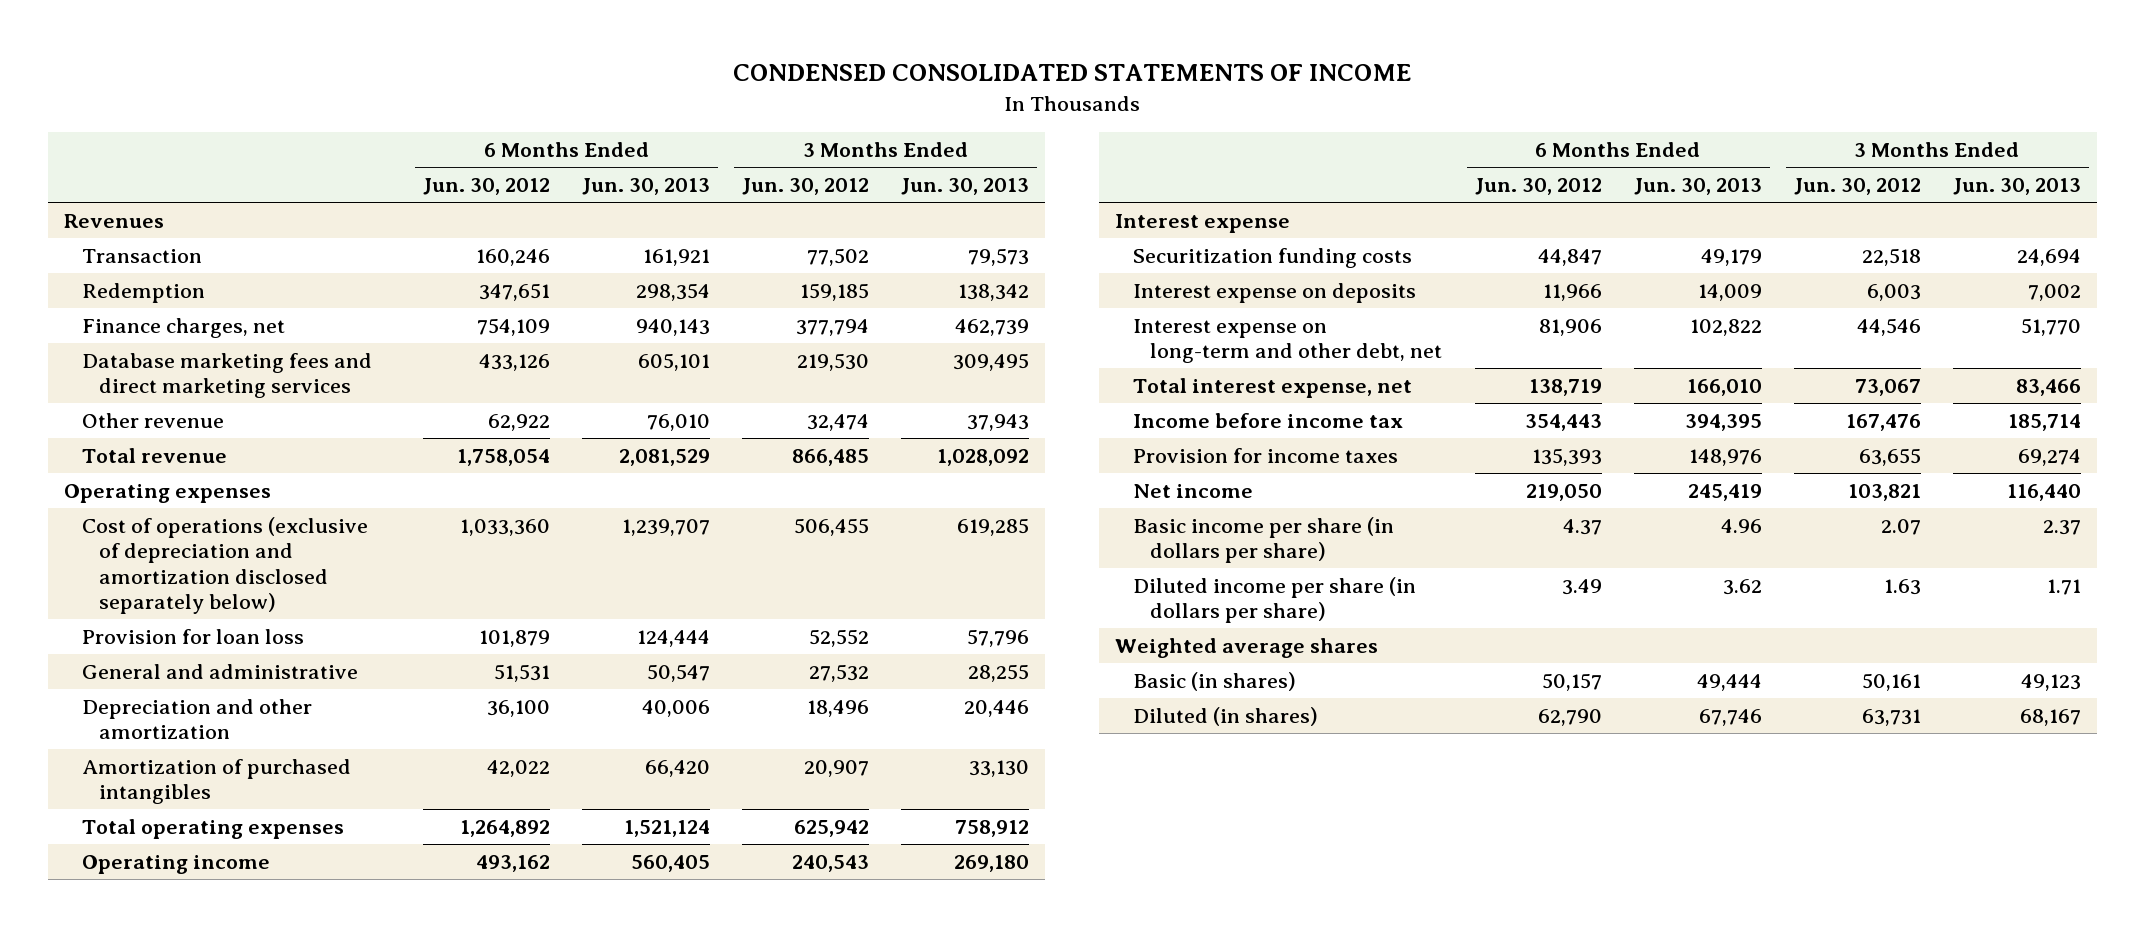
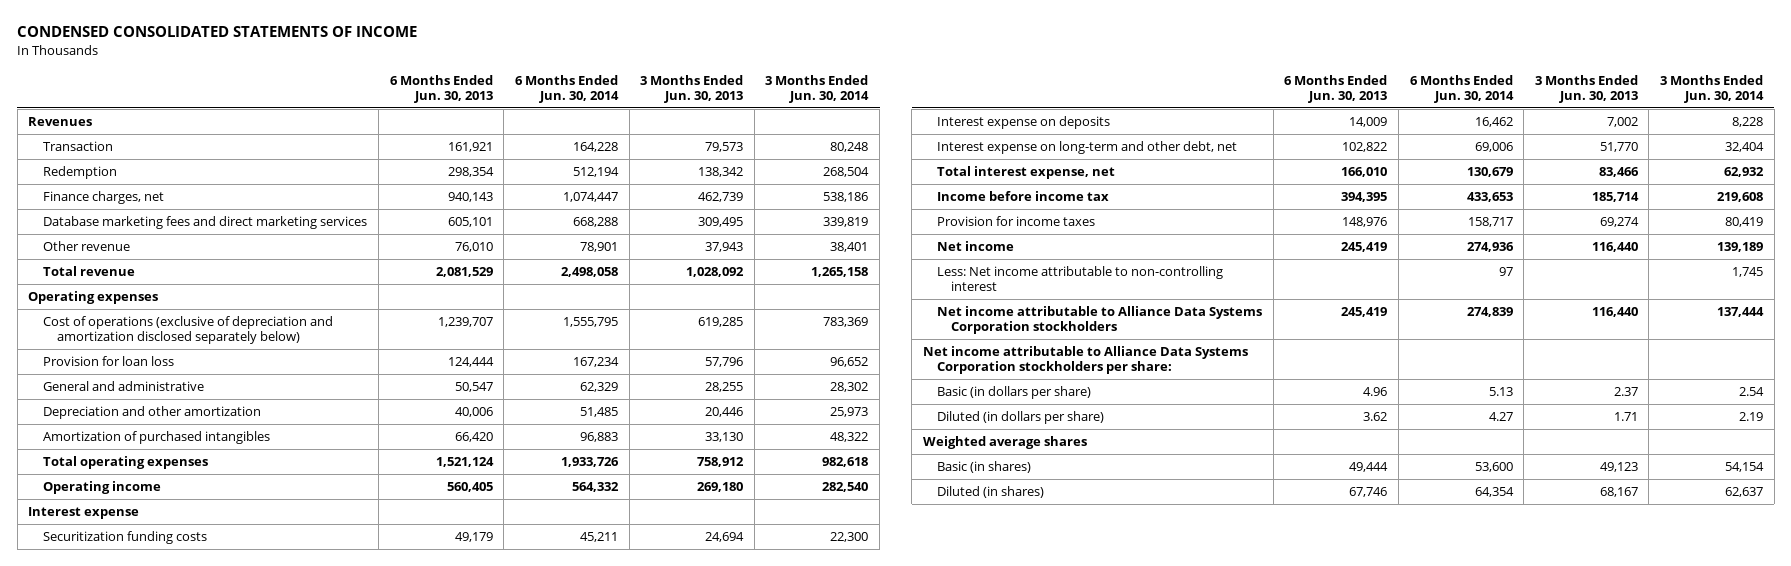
[423,178,551,196] Jun. 30, 2012 -> none
[742,178,870,196] Jun. 30, 2012 -> none
none -> [514,74,619,103] 6 Months Ended Jun. 30, 2014
none -> [765,74,870,103] 3 Months Ended Jun. 30, 2014
none -> [937,266,1224,292] Less: Net income attributable to non-controlling interest
none -> [937,306,1263,335] Net income attributable to Alliance Data Systems Corporation stockholders
none -> [922,346,1248,375] Net income attributable to Alliance Data Systems Corporation stockholders per share:
[1132,516,1394,564] Basic income per share (in dollars per share) -> [937,386,1092,400] Basic (in dollars per share)
[1132,576,1416,624] Diluted income per share (in dollars per share) -> [937,411,1105,425] Diluted (in dollars per share)

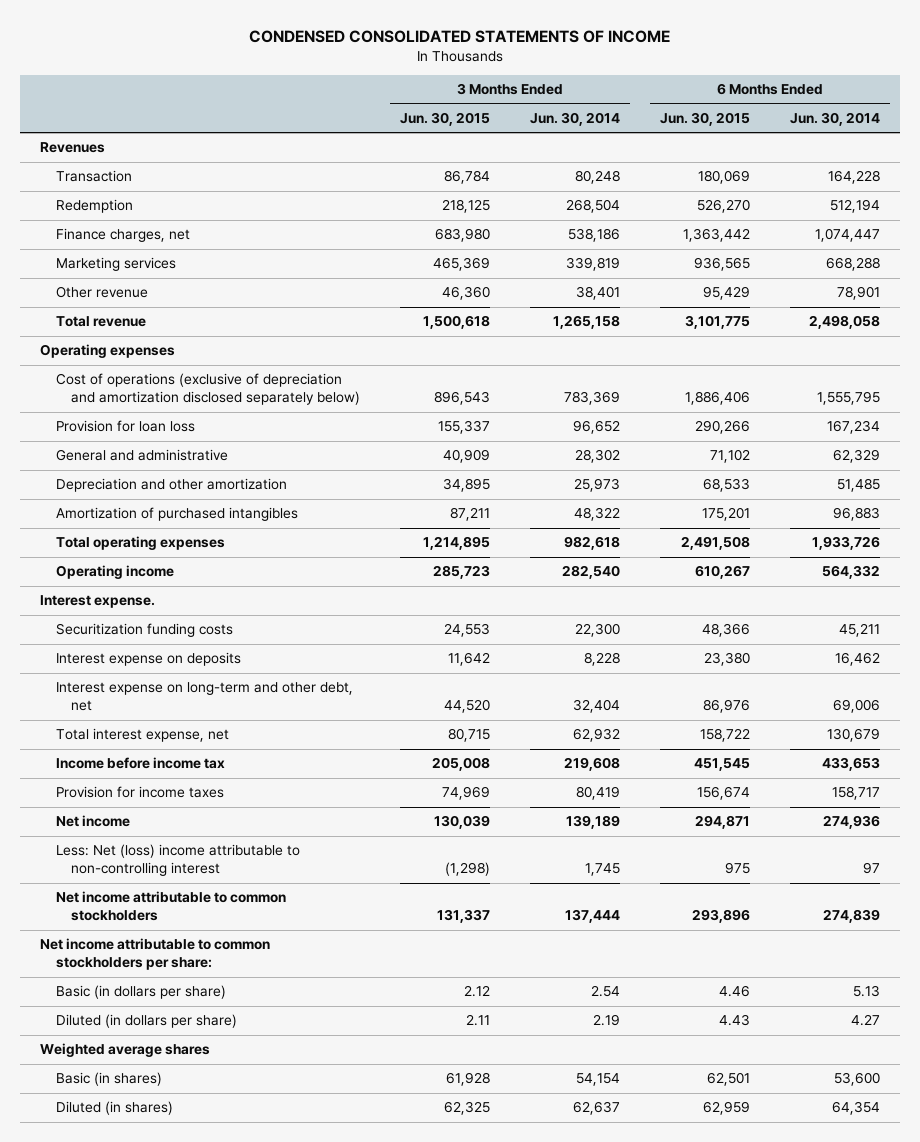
[389,74,493,103] 6 Months Ended Jun. 30, 2013 -> none
[640,74,744,103] 3 Months Ended Jun. 30, 2013 -> none
none -> [399,111,490,126] Jun. 30, 2015
none -> [659,111,750,126] Jun. 30, 2015
[42,216,367,230] Database marketing fees and direct marketing services -> [55,257,176,272] Marketing services
[28,507,140,520] Interest expense -> [40,595,156,609] Interest expense.
[937,266,1224,292] Less: Net income attributable to non-controlling interest -> [55,844,300,877] Less: Net (loss) income attributable to non-controlling interest
[937,306,1263,335] Net income attributable to Alliance Data Systems Corporation stockholders -> [55,891,286,922] Net income attributable to common stockholders
[922,346,1248,375] Net income attributable to Alliance Data Systems Corporation stockholders per share: -> [40,938,271,971] Net income attributable to common stockholders per share:

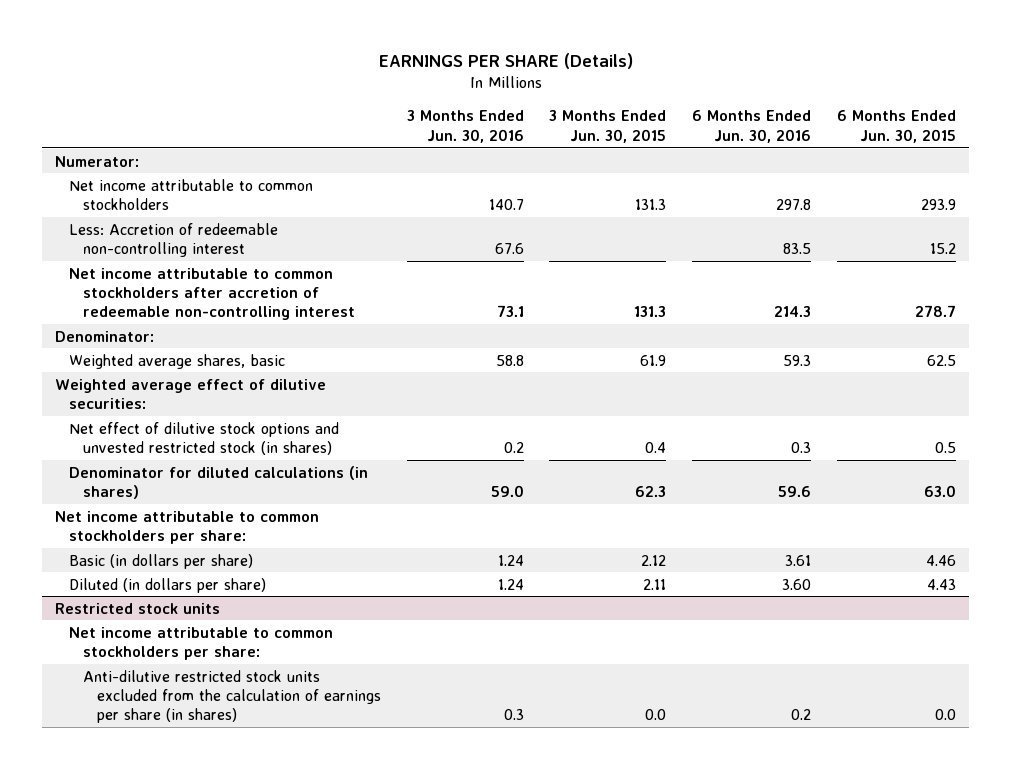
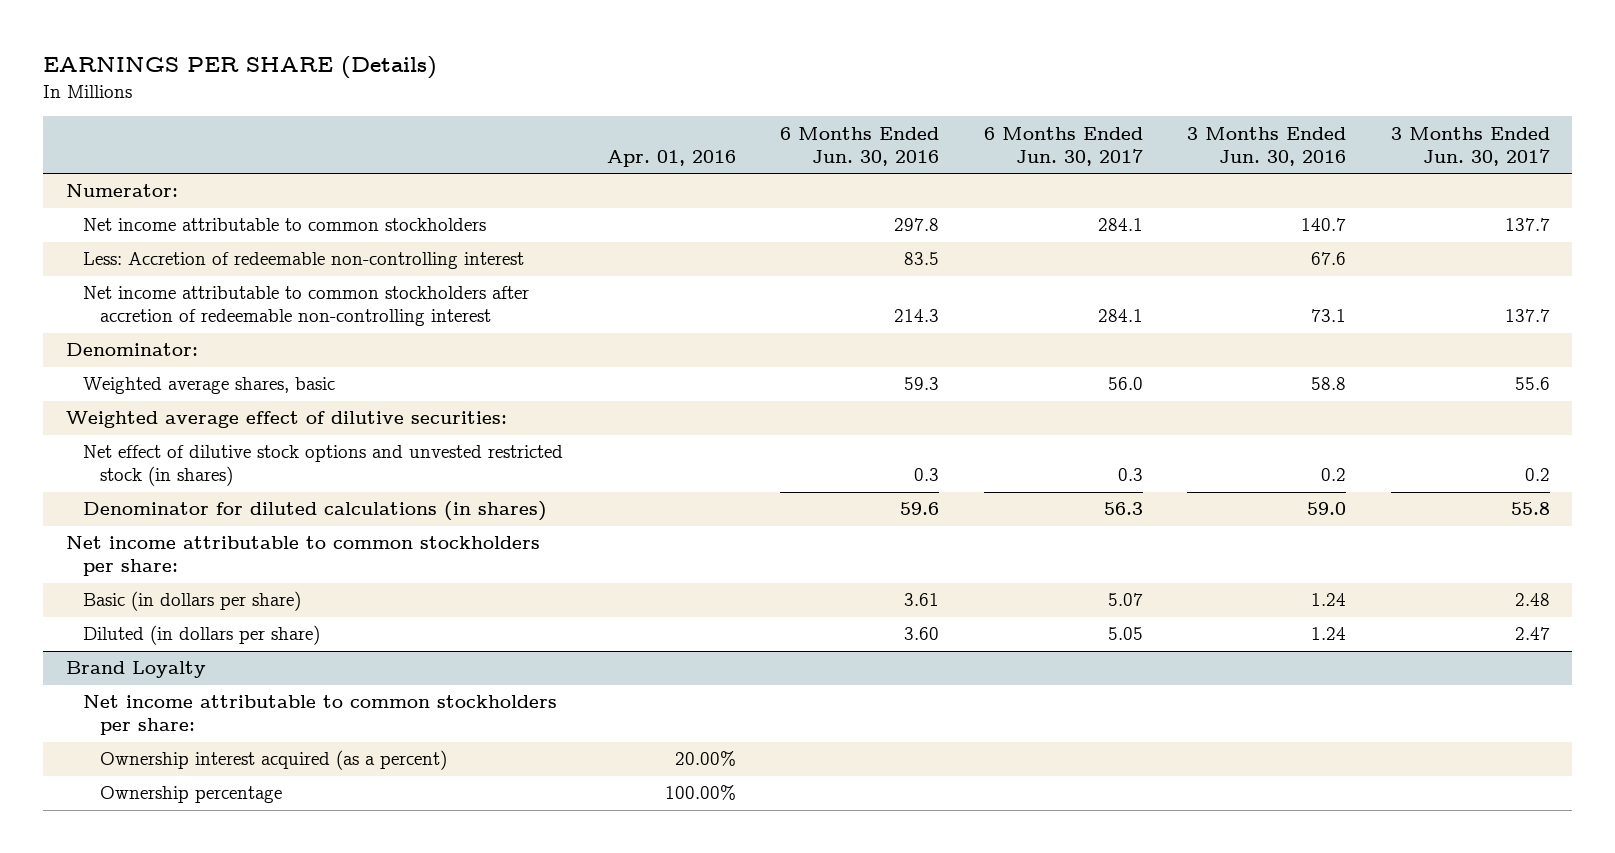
[549,110,667,143] 3 Months Ended Jun. 30, 2015 -> none
[837,110,957,143] 6 Months Ended Jun. 30, 2015 -> none
none -> [606,149,736,167] Apr. 01, 2016
none -> [983,126,1143,166] 6 Months Ended Jun. 30, 2017
none -> [1390,126,1550,166] 3 Months Ended Jun. 30, 2017
[55,602,221,614] Restricted stock units -> none
none -> [65,661,206,679] Brand Loyalty
[82,669,381,724] Anti-dilutive restricted stock units excluded from the calculation of earnings per share (in shares) -> none
none -> [99,750,447,771] Ownership interest acquired (as a percent)
none -> [99,786,282,804] Ownership percentage

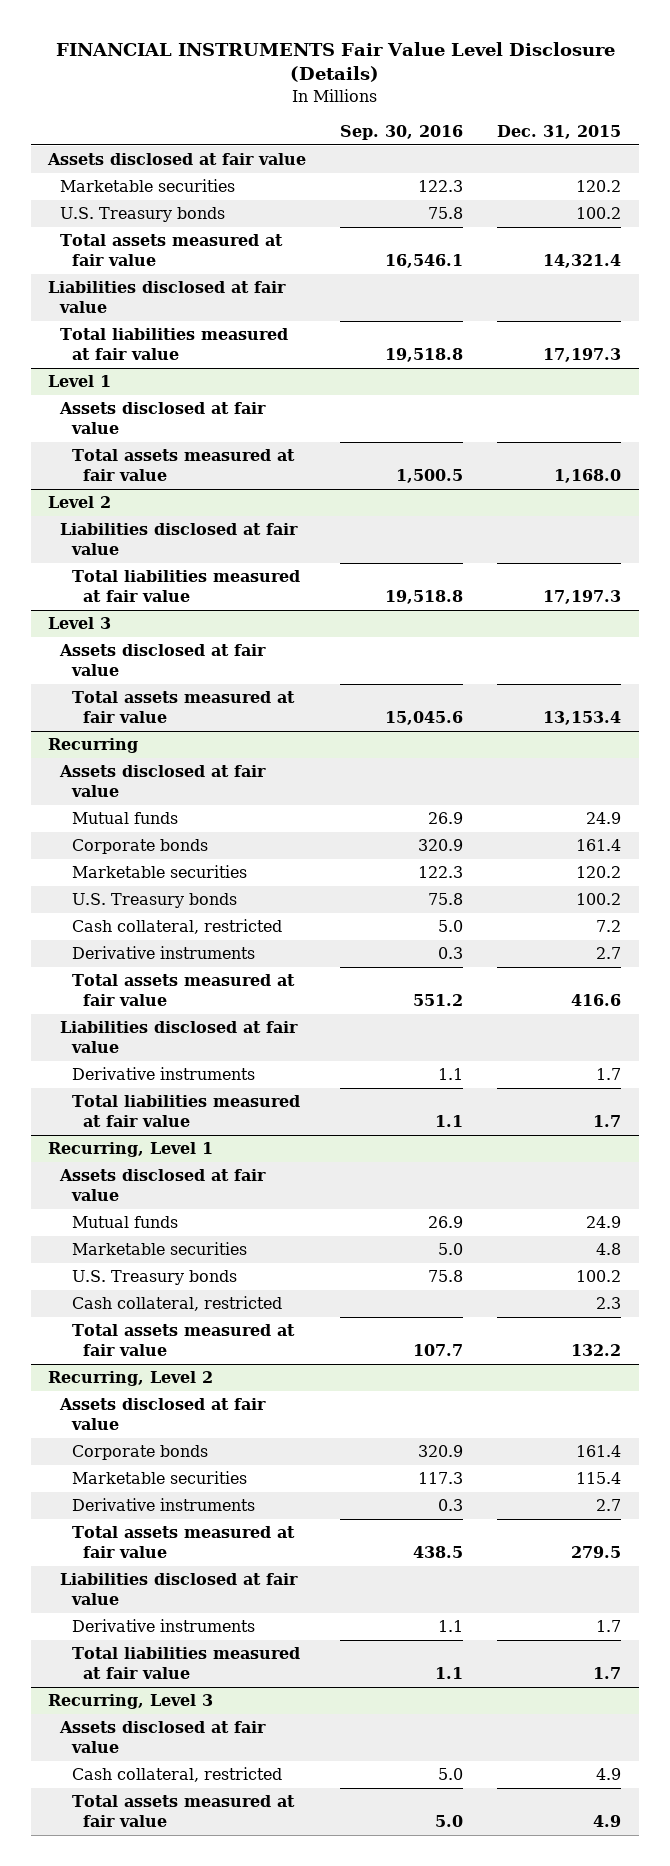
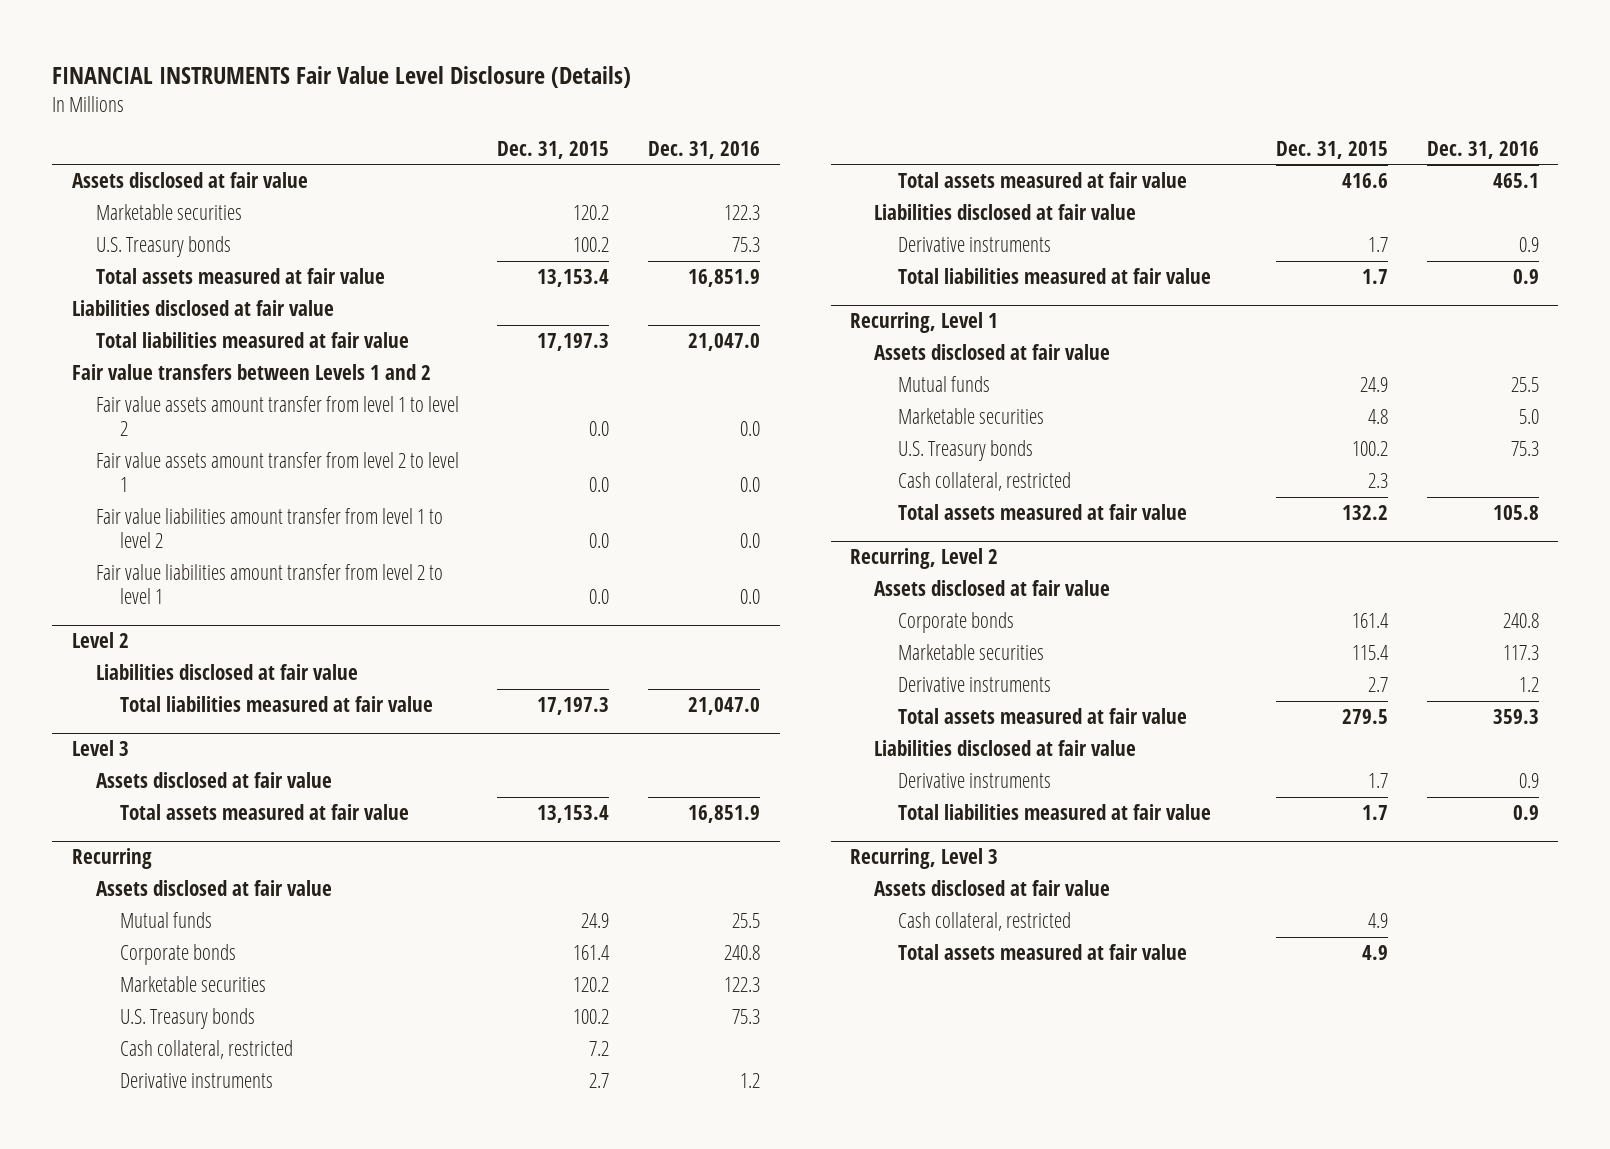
[340,125,464,141] Sep. 30, 2016 -> none
none -> [648,140,761,159] Dec. 31, 2016
[543,254,622,269] 14,321.4 -> [537,269,610,288] 13,153.4
[48,375,112,388] Level 1 -> none
[58,402,266,435] Assets disclosed at fair value -> none
[71,449,295,482] Total assets measured at fair value -> none
none -> [71,364,431,381] Fair value transfers between Levels 1 and 2
none -> [95,396,459,437] Fair value assets amount transfer from level 1 to level 2
none -> [95,452,459,493] Fair value assets amount transfer from level 2 to level 1
none -> [95,508,443,549] Fair value liabilities amount transfer from level 1 to level 2
none -> [95,564,443,605] Fair value liabilities amount transfer from level 2 to level 1

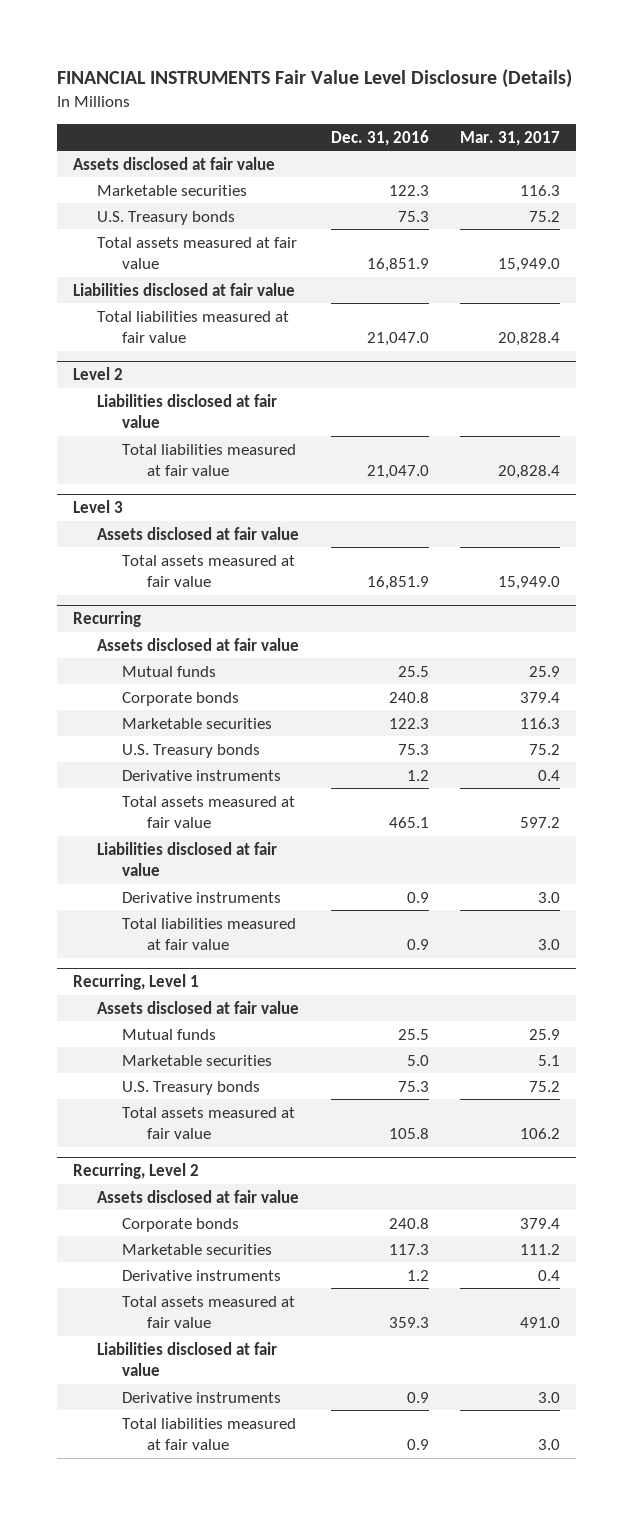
[497,140,610,159] Dec. 31, 2015 -> none
none -> [460,130,561,146] Mar. 31, 2017
[71,364,431,381] Fair value transfers between Levels 1 and 2 -> none
[95,396,459,437] Fair value assets amount transfer from level 1 to level 2 -> none
[95,452,459,493] Fair value assets amount transfer from level 2 to level 1 -> none
[95,508,443,549] Fair value liabilities amount transfer from level 1 to level 2 -> none
[95,564,443,605] Fair value liabilities amount transfer from level 2 to level 1 -> none
[119,1040,293,1060] Cash collateral, restricted -> none
[897,472,1071,492] Cash collateral, restricted -> none
[850,848,999,870] Recurring, Level 3 -> none
[874,880,1111,897] Assets disclosed at fair value -> none
[897,912,1071,932] Cash collateral, restricted -> none
[897,944,1187,961] Total assets measured at fair value -> none

